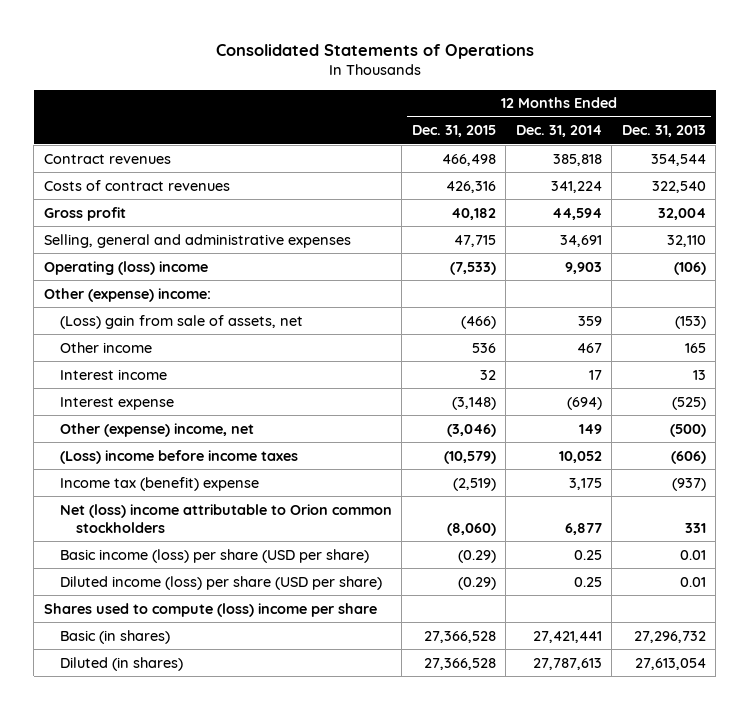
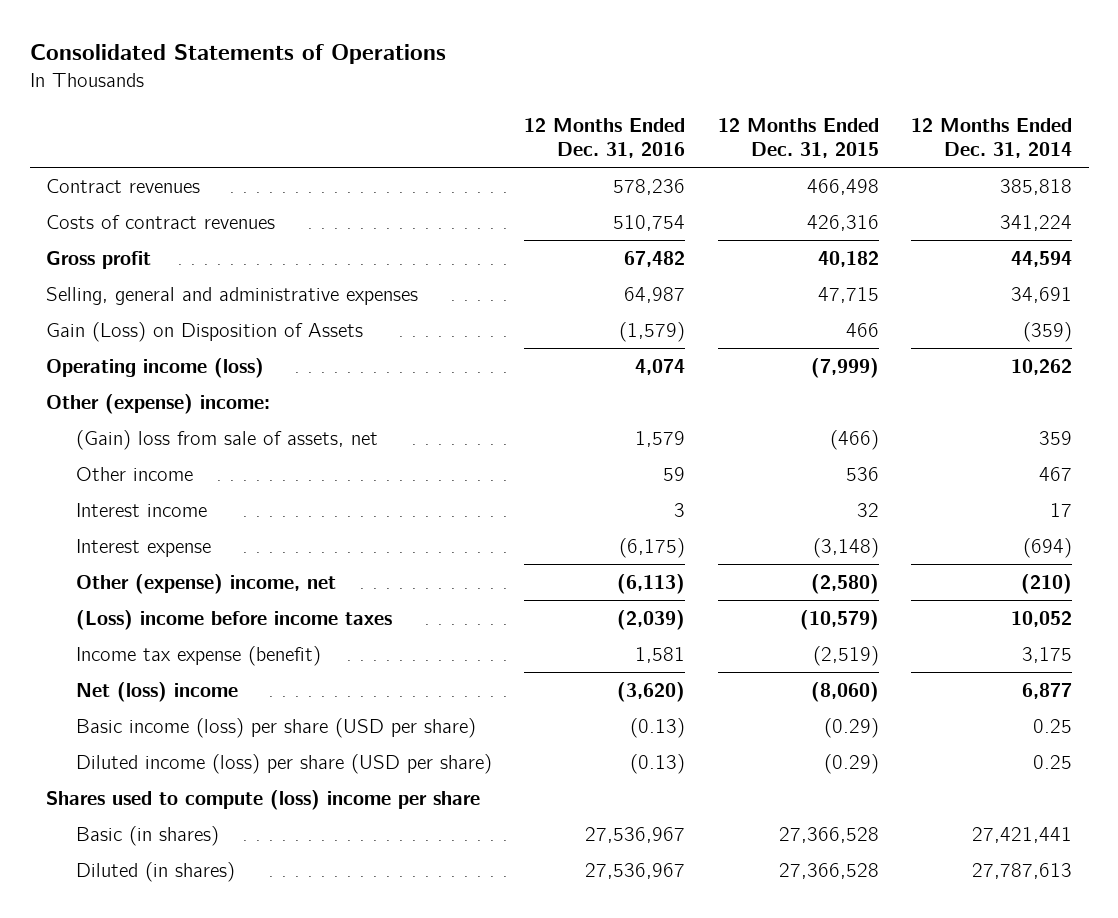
[621,125,706,138] Dec. 31, 2013 -> none
none -> [524,117,686,158] 12 Months Ended Dec. 31, 2016
none -> [45,322,363,343] Gain (Loss) on Disposition of Assets
[43,260,208,275] Operating (loss) income -> [45,358,264,379] Operating income (loss)
[449,261,496,275] (7,533) -> [810,358,879,379] (7,999)
[564,261,602,274] 9,903 -> [1011,359,1073,376] 10,262
[59,314,303,329] (Loss) gain from sale of assets, net -> [75,430,378,451] (Gain) loss from sale of assets, net
[446,423,496,437] (3,046) -> [810,574,879,595] (2,580)
[578,423,602,434] 149 -> [1021,574,1073,595] (210)
[59,476,259,491] Income tax (benefit) expense -> [75,646,321,667] Income tax expense (benefit)
[59,503,392,533] Net (loss) income attributable to Orion common stockholders -> [75,682,238,703] Net (loss) income

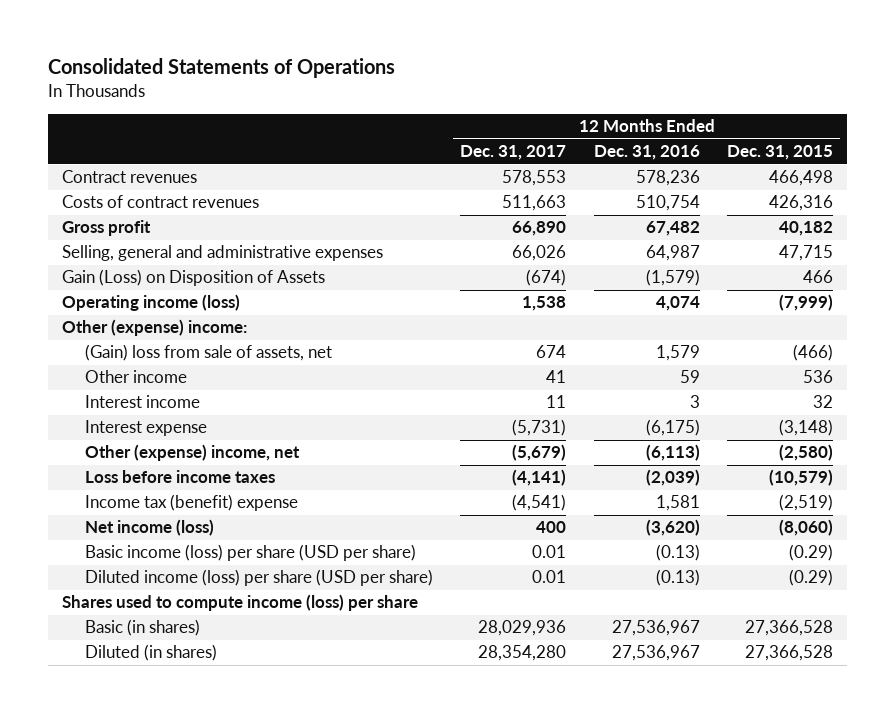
[911,117,1073,158] 12 Months Ended Dec. 31, 2014 -> none
none -> [460,145,567,161] Dec. 31, 2017
[75,610,392,631] (Loss) income before income taxes -> [84,470,275,484] Loss before income taxes
[75,646,321,667] Income tax expense (benefit) -> [84,494,298,512] Income tax (benefit) expense
[75,682,238,703] Net (loss) income -> [84,519,214,537] Net income (loss)
[45,790,480,811] Shares used to compute (loss) income per share -> [61,594,418,612] Shares used to compute income (loss) per share

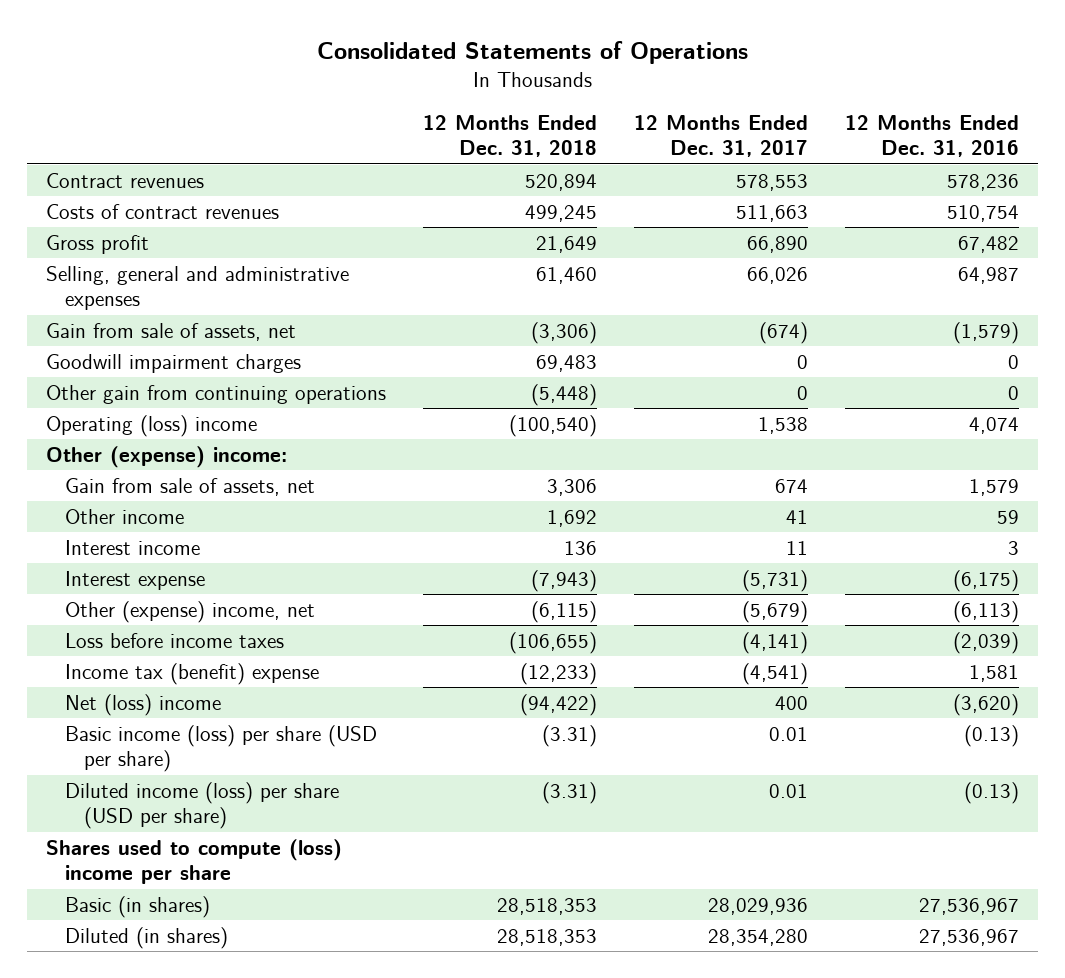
[727,145,834,161] Dec. 31, 2015 -> none
none -> [423,114,598,158] 12 Months Ended Dec. 31, 2018
[61,269,325,287] Gain (Loss) on Disposition of Assets -> [45,322,296,341] Gain from sale of assets, net
none -> [45,353,301,373] Goodwill impairment charges
none -> [45,384,386,404] Other gain from continuing operations
[61,294,240,312] Operating income (loss) -> [45,414,257,437] Operating (loss) income
[84,344,332,362] (Gain) loss from sale of assets, net -> [64,477,315,496] Gain from sale of assets, net
[84,519,214,537] Net income (loss) -> [64,693,221,716] Net (loss) income
[61,594,418,612] Shares used to compute income (loss) per share -> [45,838,342,885] Shares used to compute (loss) income per share

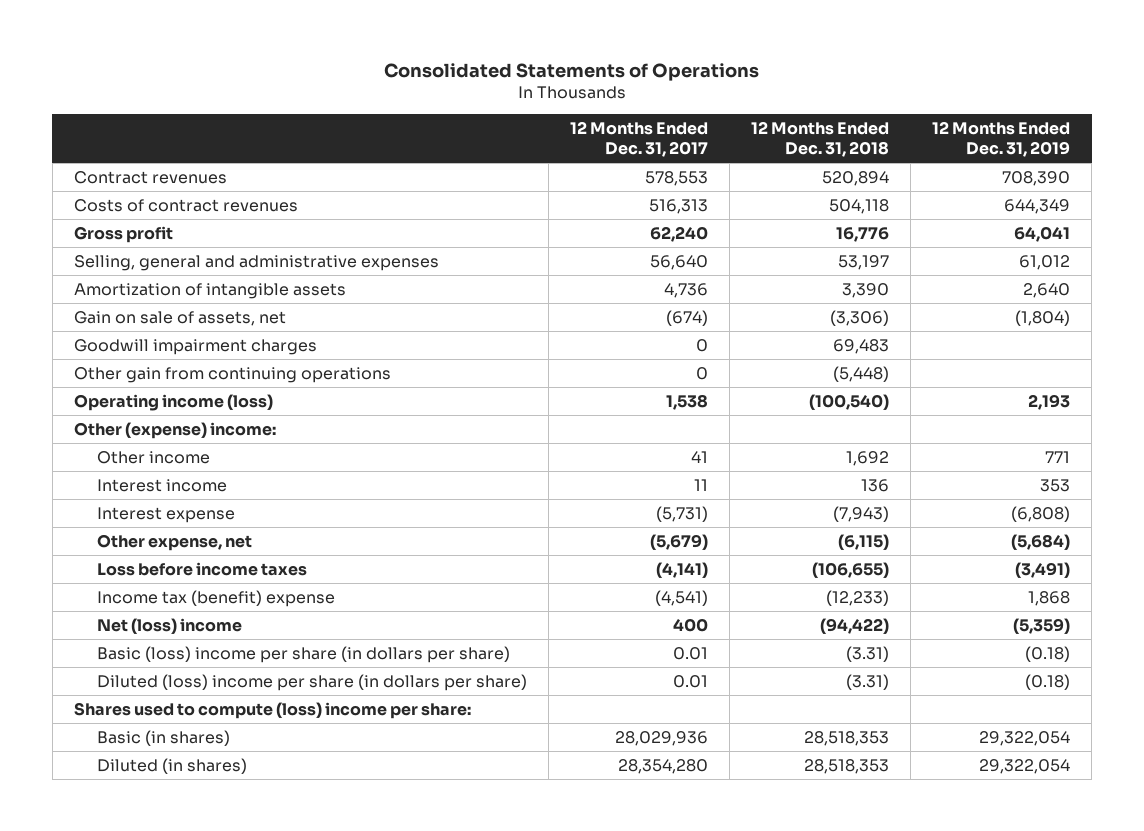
[845,114,1020,158] 12 Months Ended Dec. 31, 2016 -> none
none -> [932,120,1071,157] 12 Months Ended Dec. 31, 2019
[525,204,598,222] 499,245 -> [829,198,890,214] 504,118
[736,204,809,222] 511,663 -> [649,198,709,214] 516,313
[536,235,598,253] 21,649 -> [836,226,890,242] 16,776
[747,235,809,253] 66,890 -> [650,225,709,242] 62,240
[536,266,598,284] 61,460 -> [838,254,890,270] 53,197
[747,266,809,284] 66,026 -> [650,254,709,270] 56,640
none -> [73,282,346,299] Amortization of intangible assets
[45,322,296,341] Gain from sale of assets, net -> [73,310,286,326] Gain on sale of assets, net
[45,414,257,437] Operating (loss) income -> [73,393,273,411] Operating income (loss)
[64,477,315,496] Gain from sale of assets, net -> none
[64,600,315,623] Other (expense) income, net -> [97,533,253,551] Other expense, net
[64,724,377,773] Basic income (loss) per share (USD per share) -> [97,645,511,663] Basic (loss) income per share (in dollars per share)
[64,781,339,830] Diluted income (loss) per share (USD per share) -> [97,673,528,691] Diluted (loss) income per share (in dollars per share)
[45,838,342,885] Shares used to compute (loss) income per share -> [73,701,471,719] Shares used to compute (loss) income per share:

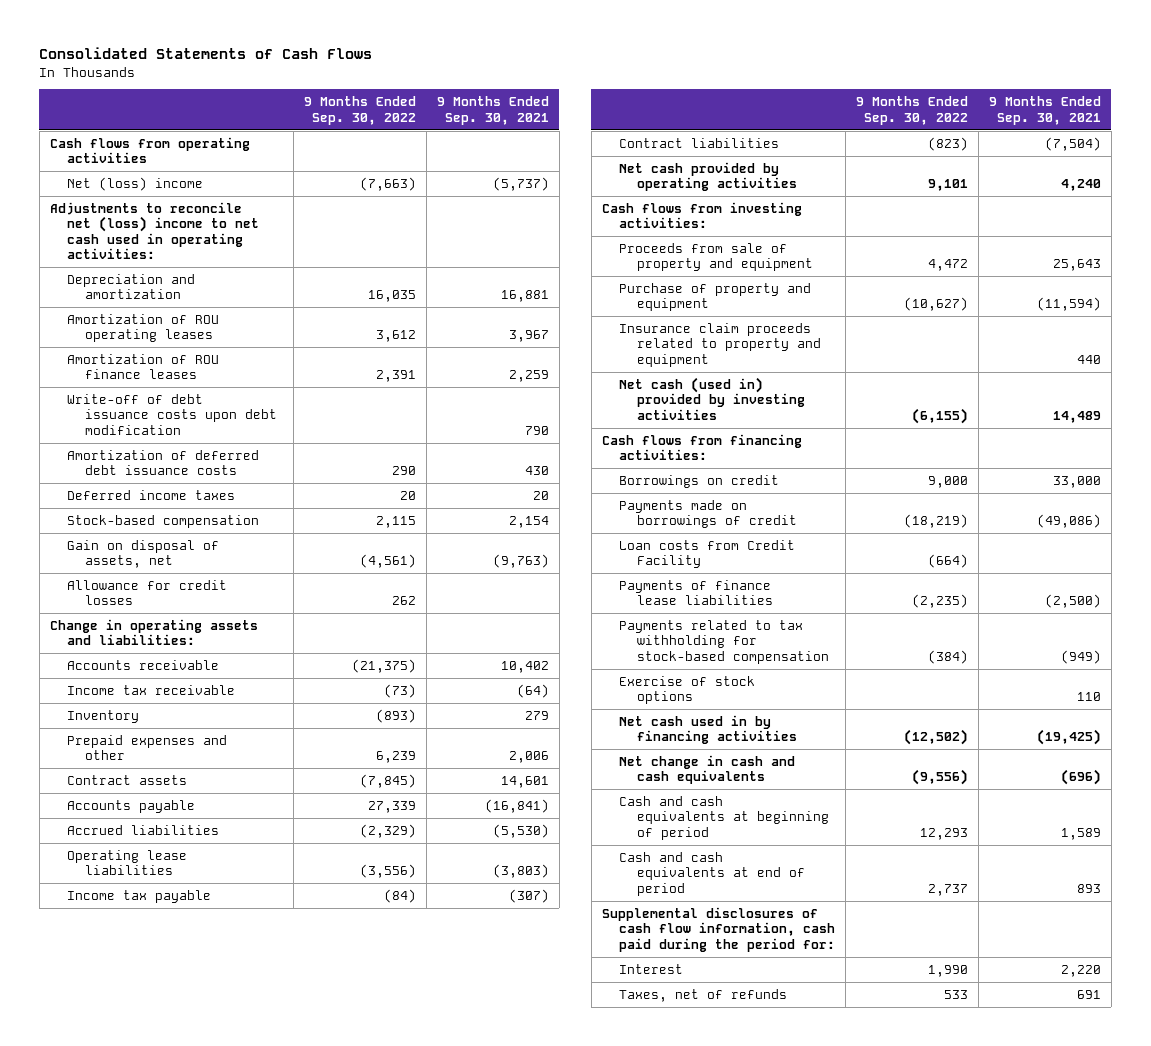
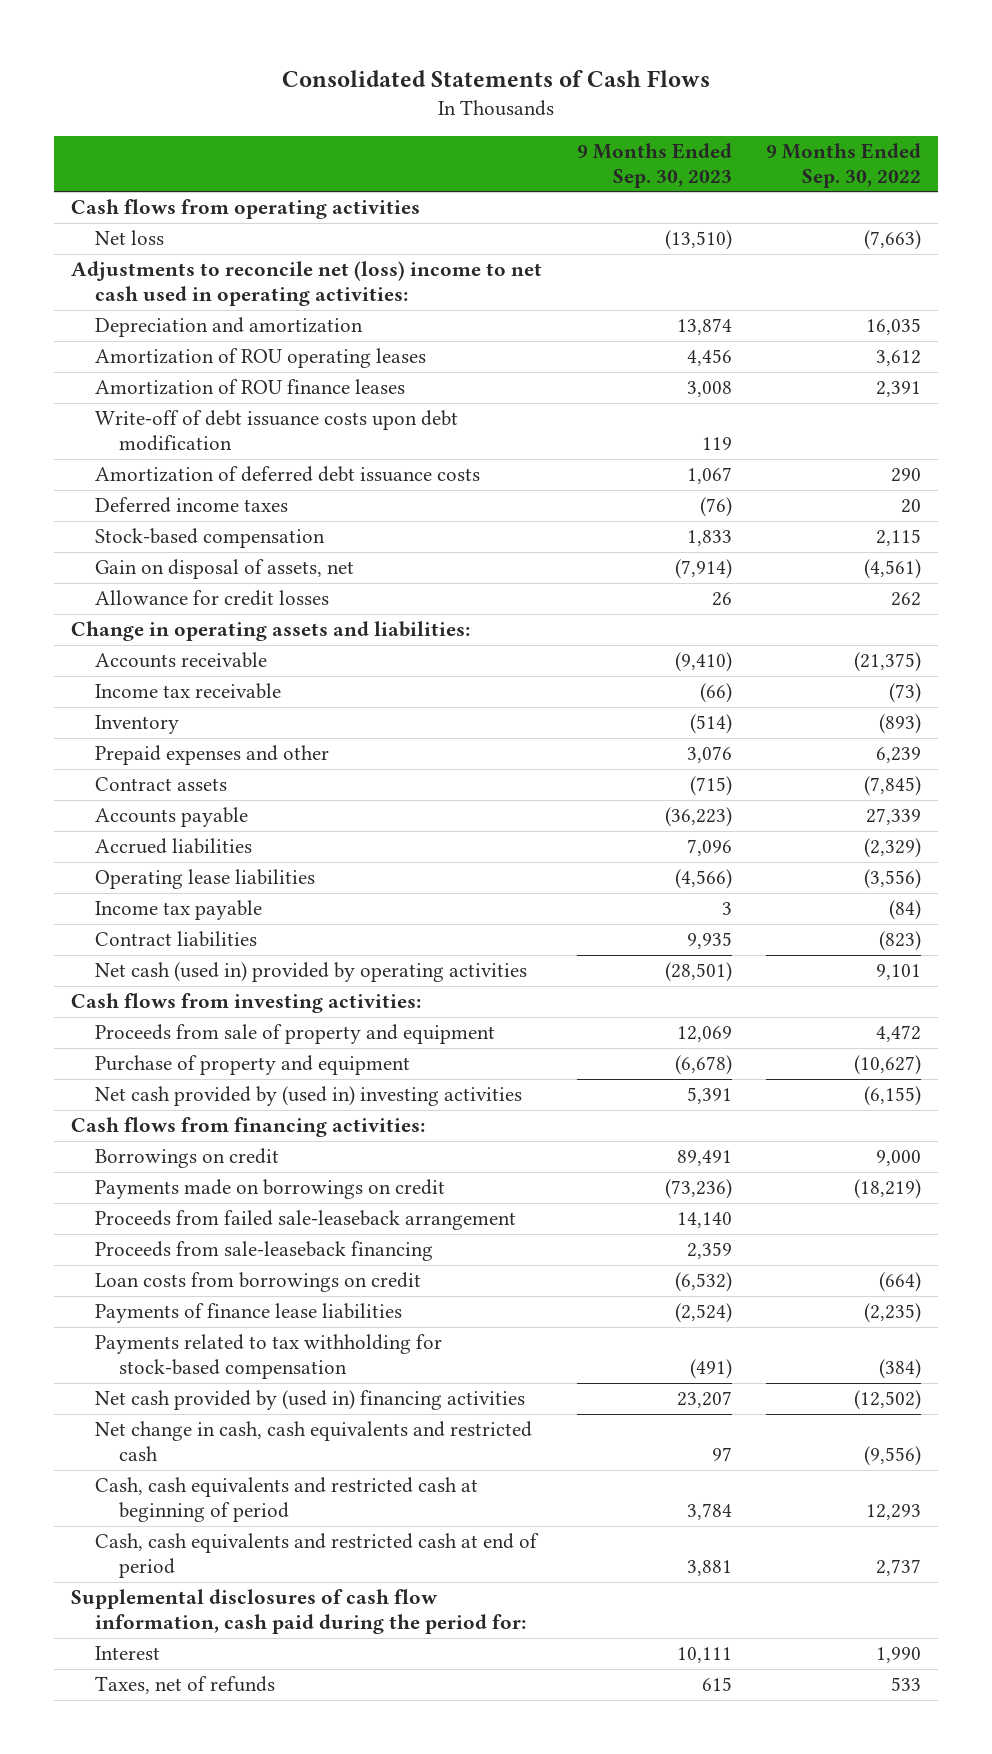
[437,96,550,125] 9 Months Ended Sep. 30, 2021 -> none
none -> [576,142,732,188] 9 Months Ended Sep. 30, 2023
[67,176,204,191] Net (loss) income -> [95,230,165,246] Net loss
[619,161,797,192] Net cash provided by operating activities -> [95,962,528,983] Net cash (used in) provided by operating activities
[619,322,821,367] Insurance claim proceeds related to property and equipment -> none
[619,376,805,420] Net cash (used in) provided by investing activities -> [95,1086,523,1107] Net cash provided by (used in) investing activities
[619,499,797,529] Payments made on borrowings of credit -> [95,1179,446,1200] Payments made on borrowings on credit
none -> [95,1210,517,1231] Proceeds from failed sale-leaseback arrangement
none -> [95,1241,434,1262] Proceeds from sale-leaseback financing
[619,539,796,569] Loan costs from Credit Facility -> [95,1272,422,1293] Loan costs from borrowings on credit
[619,675,756,705] Exercise of stock options -> none
[619,714,797,745] Net cash used in by financing activities -> [95,1390,526,1411] Net cash provided by (used in) financing activities
[619,754,796,785] Net change in cash and cash equivalents -> [95,1421,533,1462] Net change in cash, cash equivalents and restricted cash
[619,795,829,840] Cash and cash equivalents at beginning of period -> [95,1477,479,1523] Cash, cash equivalents and restricted cash at beginning of period
[619,851,805,896] Cash and cash equivalents at end of period -> [95,1533,540,1579] Cash, cash equivalents and restricted cash at end of period

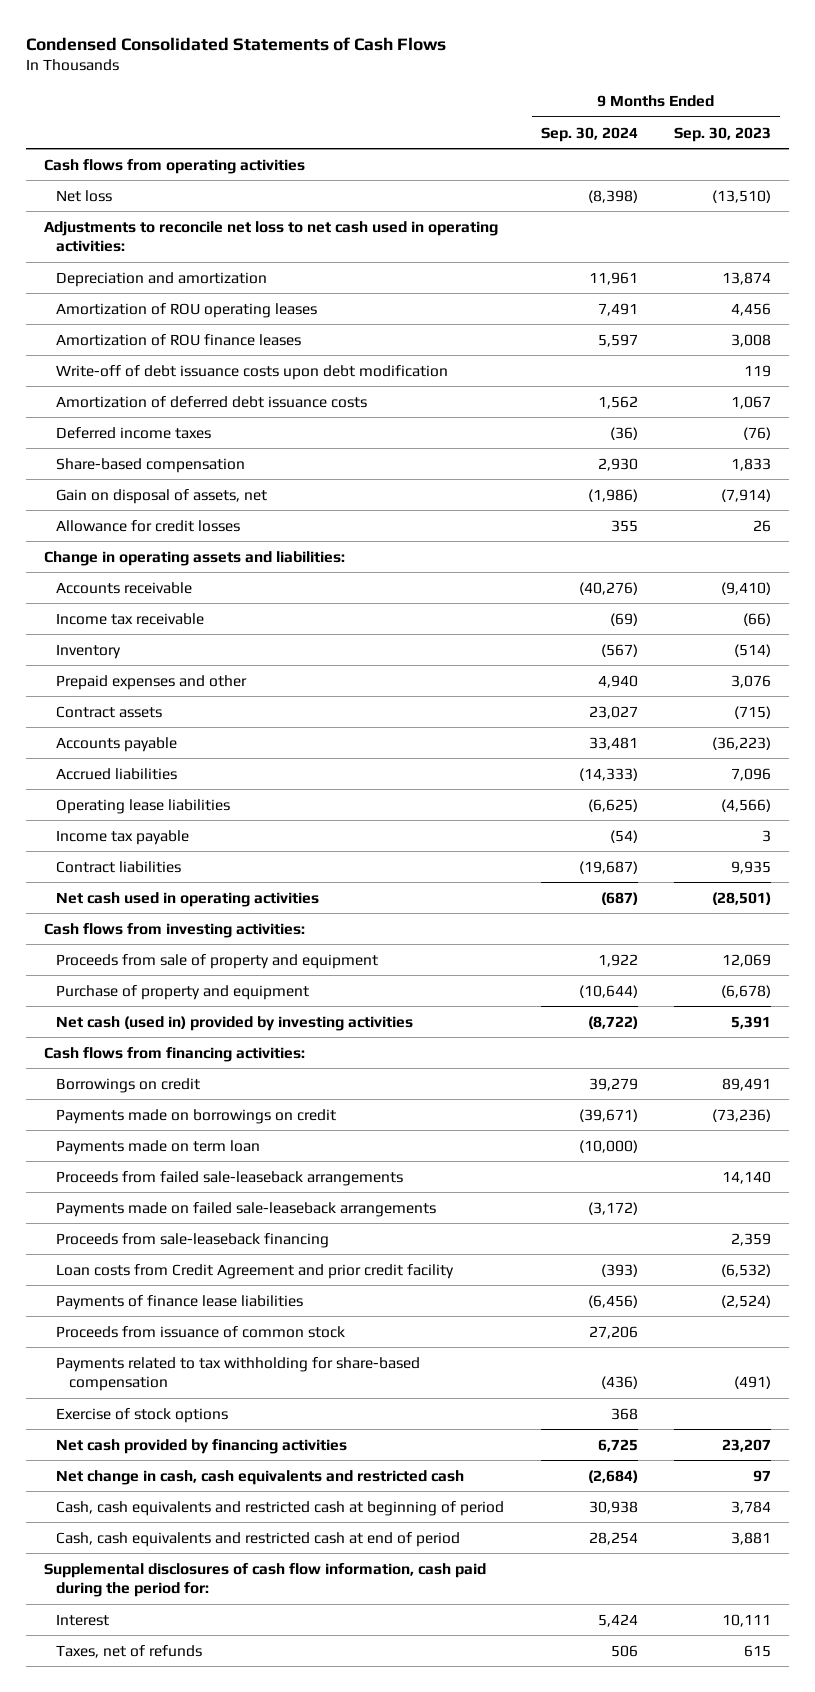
[282,69,711,87] Consolidated Statements of Cash Flows -> [26,36,447,51] Condensed Consolidated Statements of Cash Flows
[765,142,921,188] 9 Months Ended Sep. 30, 2022 -> none
none -> [540,126,638,142] Sep. 30, 2024
[71,261,543,307] Adjustments to reconcile net (loss) income to net cash used in operating activities: -> [44,220,499,253] Adjustments to reconcile net loss to net cash used in operating activities:
[95,528,326,549] Stock-based compensation -> [56,457,246,473] Share-based compensation
[95,962,528,983] Net cash (used in) provided by operating activities -> [56,891,320,907] Net cash used in operating activities
[95,1086,523,1107] Net cash provided by (used in) investing activities -> [56,1015,414,1031] Net cash (used in) provided by investing activities
none -> [56,1139,261,1155] Payments made on term loan
[95,1210,517,1231] Proceeds from failed sale-leaseback arrangement -> [56,1170,404,1186] Proceeds from failed sale-leaseback arrangements
none -> [56,1201,437,1217] Payments made on failed sale-leaseback arrangements
[95,1272,422,1293] Loan costs from borrowings on credit -> [56,1263,455,1279] Loan costs from Credit Agreement and prior credit facility
none -> [56,1325,346,1338] Proceeds from issuance of common stock
[95,1334,443,1380] Payments related to tax withholding for stock-based compensation -> [56,1356,421,1392] Payments related to tax withholding for share-based compensation
none -> [56,1407,229,1423] Exercise of stock options
[95,1390,526,1411] Net cash provided by (used in) financing activities -> [56,1438,348,1454] Net cash provided by financing activities

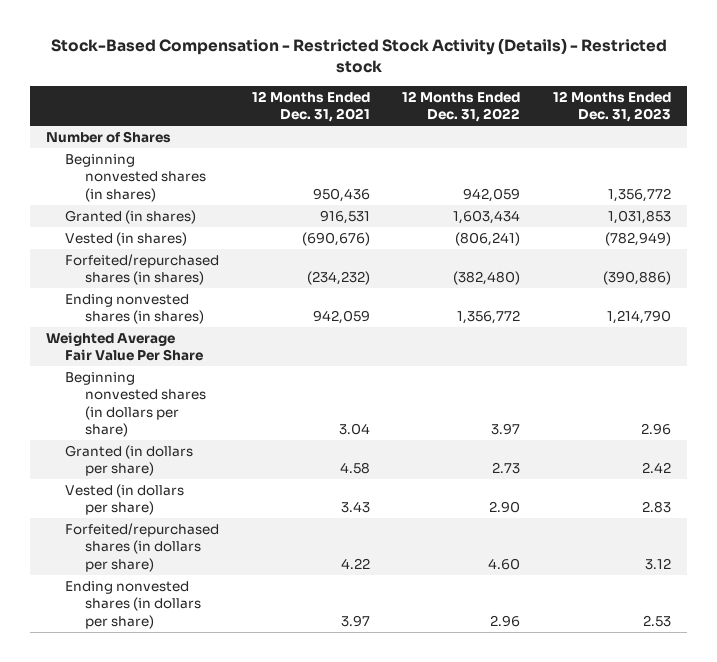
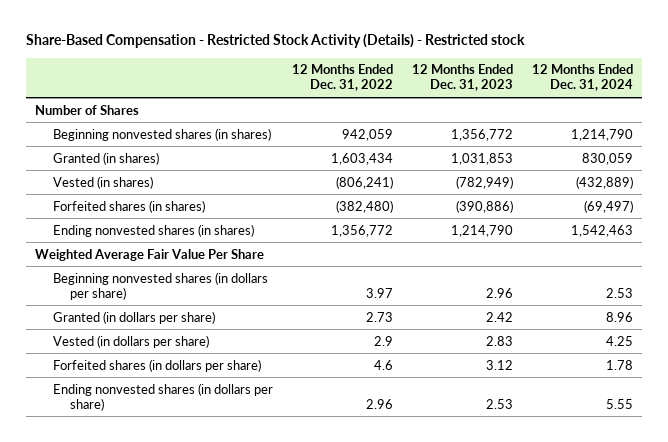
[50,38,667,74] Stock-Based Compensation - Restricted Stock Activity (Details) - Restricted stock -> [25,34,525,49] Share-Based Compensation - Restricted Stock Activity (Details) - Restricted stock
[251,90,370,122] 12 Months Ended Dec. 31, 2021 -> none
none -> [531,64,633,92] 12 Months Ended Dec. 31, 2024
[65,254,220,286] Forfeited/repurchased shares (in shares) -> [52,199,205,213] Forfeited shares (in shares)
[489,501,521,514] 2.90 -> [373,335,393,346] 2.9
[65,523,220,572] Forfeited/repurchased shares (in dollars per share) -> [52,358,261,372] Forfeited shares (in dollars per share)
[488,557,521,570] 4.60 -> [373,359,393,370] 4.6

